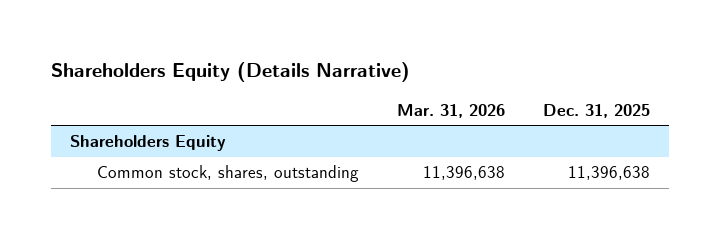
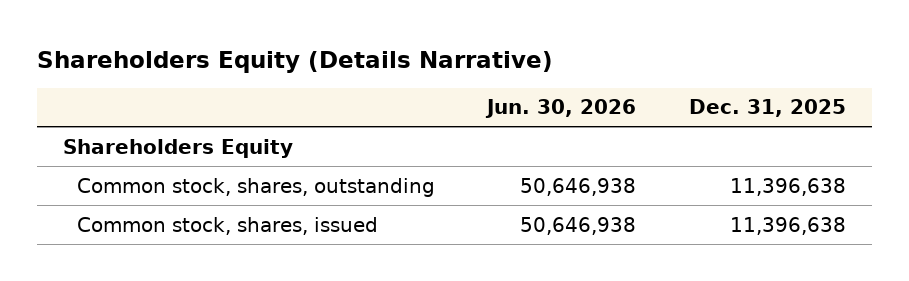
[397,103,506,118] Mar. 31, 2026 -> none
none -> [485,99,637,119] Jun. 30, 2026
none -> [76,216,378,235] Common stock, shares, issued

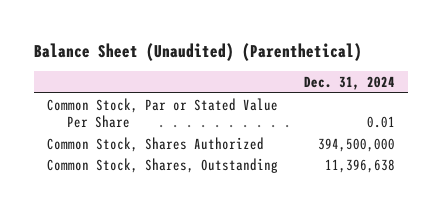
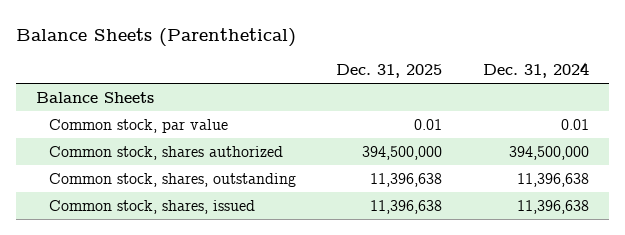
[34,42,363,61] Balance Sheet (Unaudited) (Parenthetical) -> [15,27,296,47] Balance Sheets (Parenthetical)
none -> [336,64,443,79] Dec. 31, 2025
none -> [36,91,155,103] Balance Sheets
[47,97,279,129] Common Stock, Par or Stated Value Per Share -> [48,118,228,133] Common stock, par value
[47,136,265,152] Common Stock, Shares Authorized -> [48,145,283,160] Common stock, shares authorized
[47,157,279,173] Common Stock, Shares, Outstanding -> [48,172,296,187] Common stock, shares, outstanding
none -> [48,199,255,214] Common stock, shares, issued

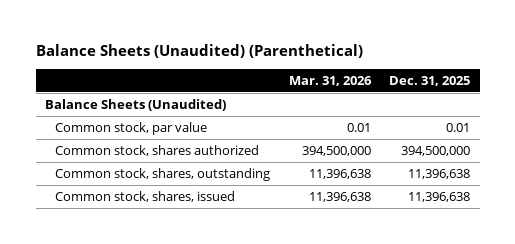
[15,27,296,47] Balance Sheets (Parenthetical) -> [35,43,363,58] Balance Sheets (Unaudited) (Parenthetical)
[482,62,589,79] Dec. 31, 2024 -> none
none -> [288,75,372,86] Mar. 31, 2026
[36,91,155,103] Balance Sheets -> [45,99,227,112] Balance Sheets (Unaudited)

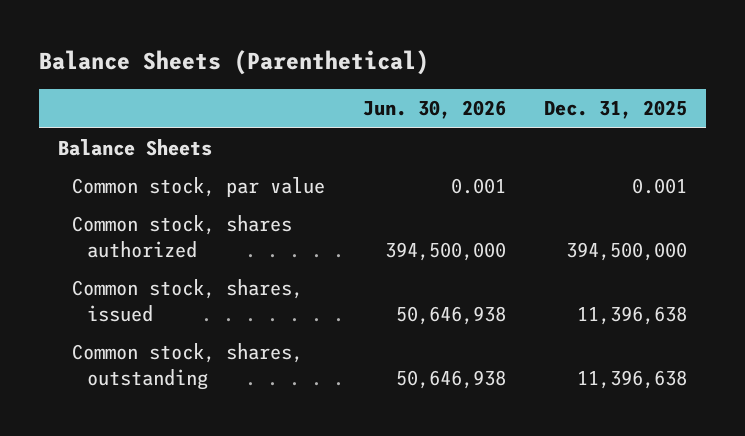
[35,43,363,58] Balance Sheets (Unaudited) (Parenthetical) -> [38,50,429,76] Balance Sheets (Parenthetical)
[288,75,372,86] Mar. 31, 2026 -> none
none -> [363,100,507,120] Jun. 30, 2026
[45,99,227,112] Balance Sheets (Unaudited) -> [57,139,212,157] Balance Sheets
[446,123,471,133] 0.01 -> [632,178,688,195] 0.001
[55,168,271,182] Common stock, shares, outstanding -> [72,343,304,390] Common stock, shares, outstanding

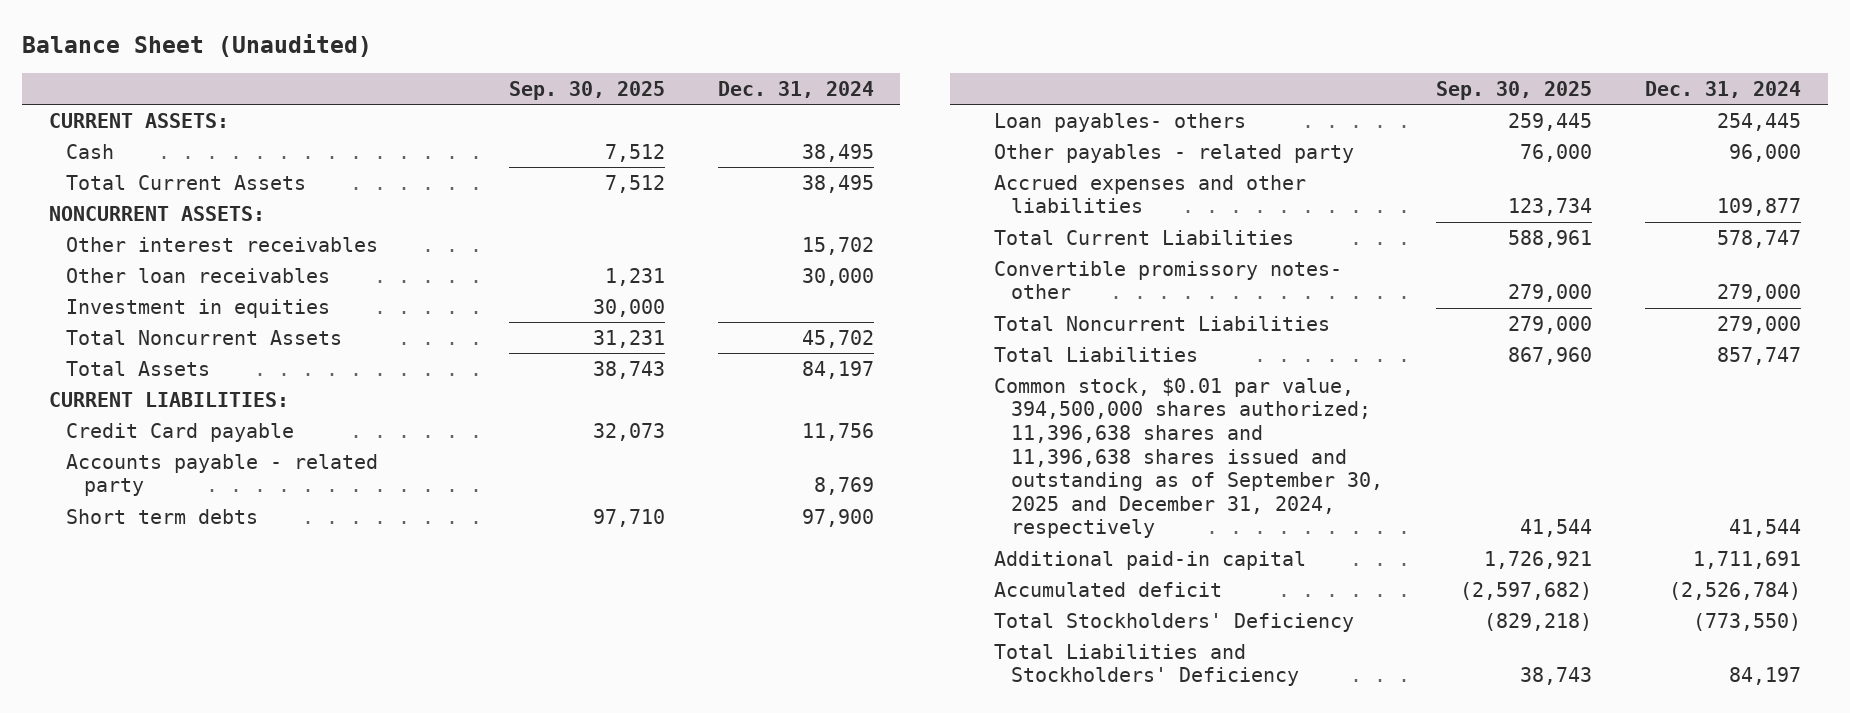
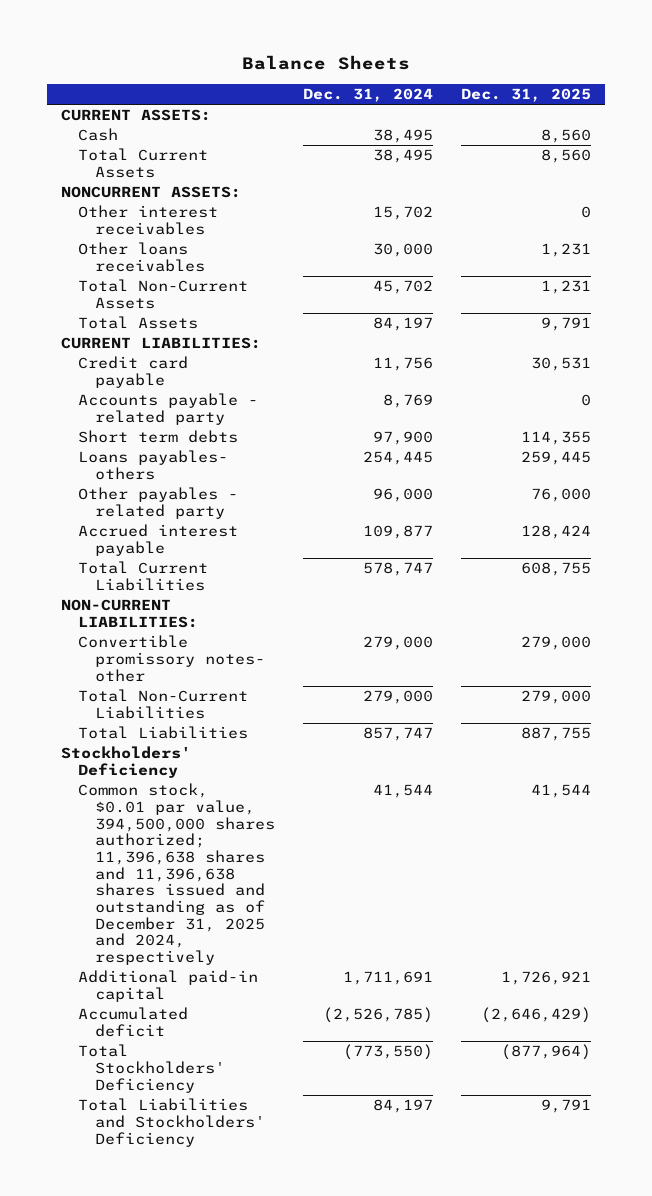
[22,34,373,58] Balance Sheet (Unaudited) -> [242,55,411,71] Balance Sheets
[508,80,665,100] Sep. 30, 2025 -> none
none -> [461,88,592,103] Dec. 31, 2025
[66,298,331,318] Investment in equities -> none
[66,267,331,283] Other loan receivables -> [78,242,206,272] Other loans receivables
[66,329,343,345] Total Noncurrent Assets -> [78,279,249,309] Total Non-Current Assets
[66,422,295,442] Credit Card payable -> [78,356,189,388] Credit card payable
[993,112,1246,132] Loan payables- others -> [78,450,229,480] Loans payables- others
[993,174,1306,214] Accrued expenses and other liabilities -> [78,524,239,556] Accrued interest payable
none -> [60,599,199,628] NON-CURRENT LIABILITIES:
[993,315,1330,331] Total Noncurrent Liabilities -> [78,689,249,719] Total Non-Current Liabilities
none -> [60,746,191,778] Stockholders' Deficiency
[993,377,1384,539] Common stock, $0.01 par value, 394,500,000 shares authorized; 11,396,638 shares and 11,396,638 shares issued and outstanding as of September 30, 2025 and December 31, 2024, respectively -> [78,783,276,965] Common stock, $0.01 par value, 394,500,000 shares authorized; 11,396,638 shares and 11,396,638 shares issued and outstanding as of December 31, 2025 and 2024, respectively
[1669,581,1802,600] (2,526,784) -> [323,1007,434,1024] (2,526,785)

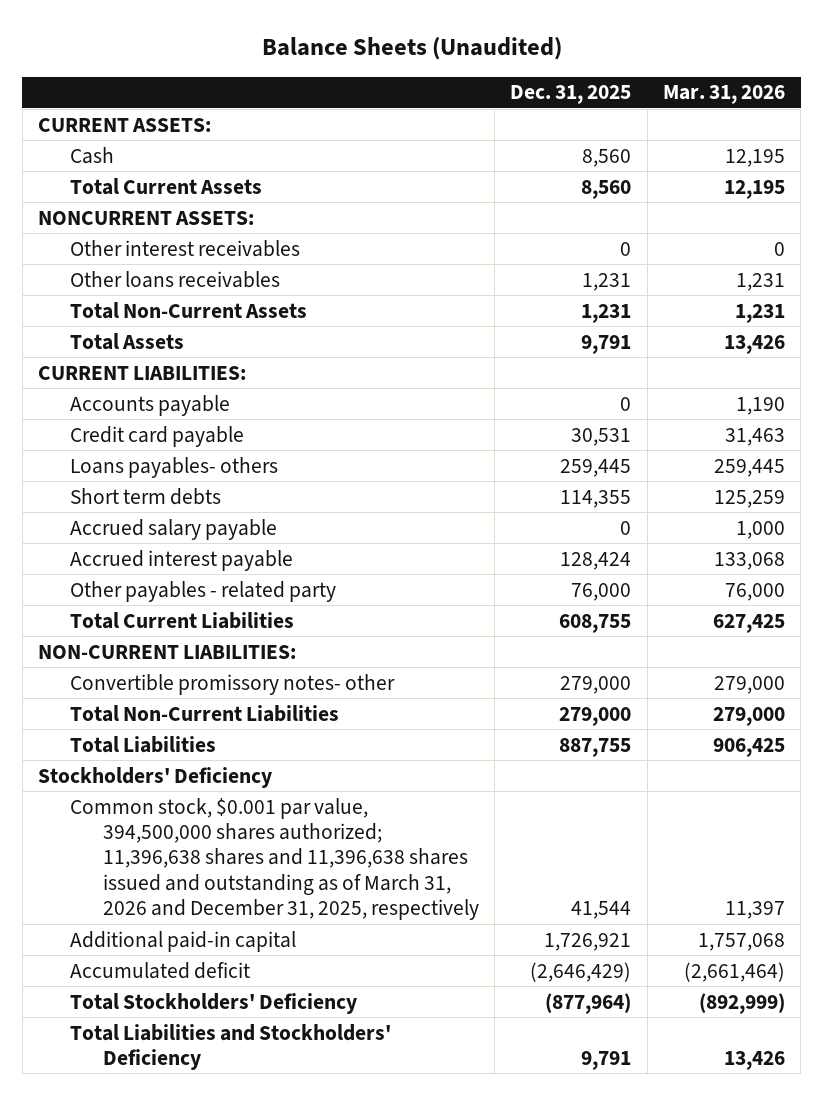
[242,55,411,71] Balance Sheets -> [261,37,562,61] Balance Sheets (Unaudited)
[303,88,434,103] Dec. 31, 2024 -> none
none -> [663,85,786,105] Mar. 31, 2026
none -> [70,394,231,416] Accounts payable
[78,393,259,425] Accounts payable - related party -> none
[78,430,239,444] Short term debts -> [70,487,222,505] Short term debts
none -> [70,518,278,540] Accrued salary payable
[78,487,239,519] Other payables - related party -> [70,580,337,602] Other payables - related party
[78,783,276,965] Common stock, $0.01 par value, 394,500,000 shares authorized; 11,396,638 shares and 11,396,638 shares issued and outstanding as of December 31, 2025 and 2024, respectively -> [70,797,479,921] Common stock, $0.001 par value, 394,500,000 shares authorized; 11,396,638 shares and 11,396,638 shares issued and outstanding as of March 31, 2026 and December 31, 2025, respectively

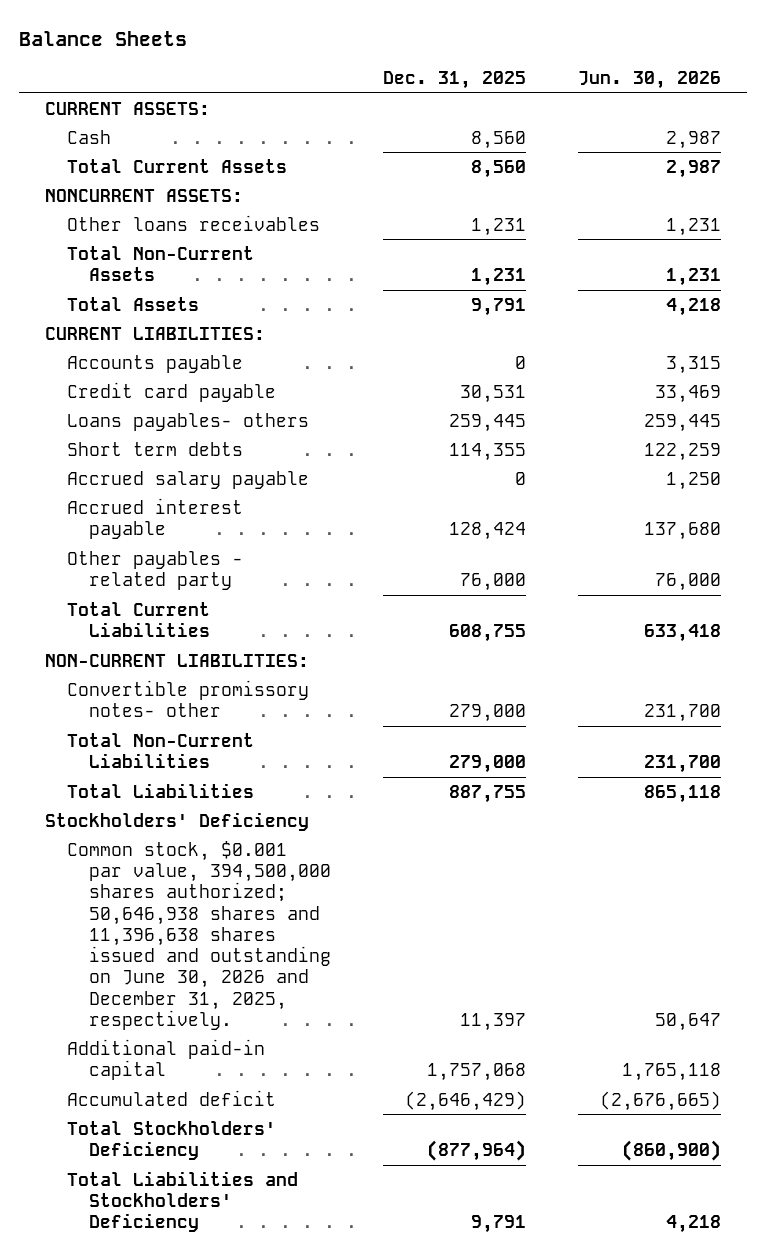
[261,37,562,61] Balance Sheets (Unaudited) -> [18,30,187,46] Balance Sheets
[663,85,786,105] Mar. 31, 2026 -> none
none -> [577,71,721,90] Jun. 30, 2026
[70,239,301,257] Other interest receivables -> none
[70,797,479,921] Common stock, $0.001 par value, 394,500,000 shares authorized; 11,396,638 shares and 11,396,638 shares issued and outstanding as of March 31, 2026 and December 31, 2025, respectively -> [66,840,331,1030] Common stock, $0.001 par value, 394,500,000 shares authorized; 50,646,938 shares and 11,396,638 shares issued and outstanding on June 30, 2026 and December 31, 2025, respectively.
[571,901,632,920] 41,544 -> [459,1012,526,1031] 11,397
[544,932,632,951] 1,726,921 -> [426,1063,526,1082] 1,757,068

